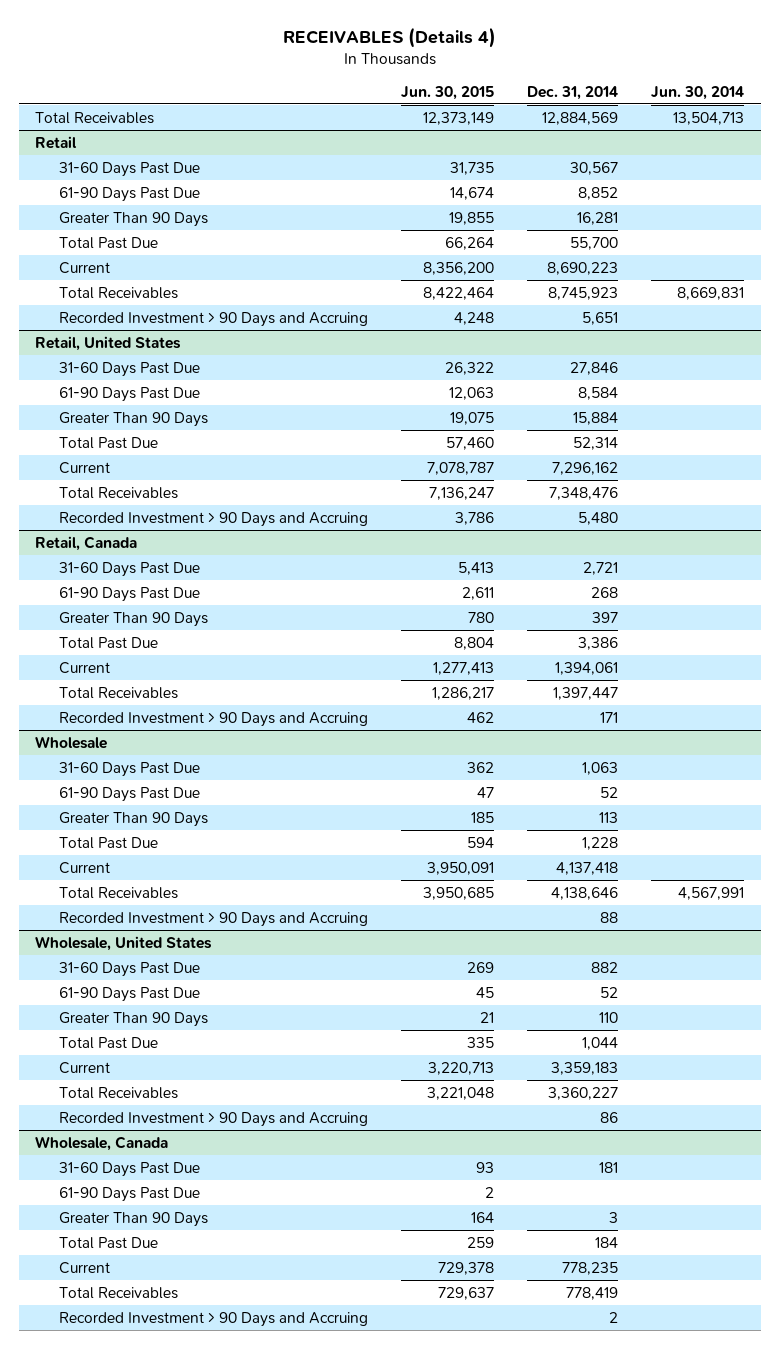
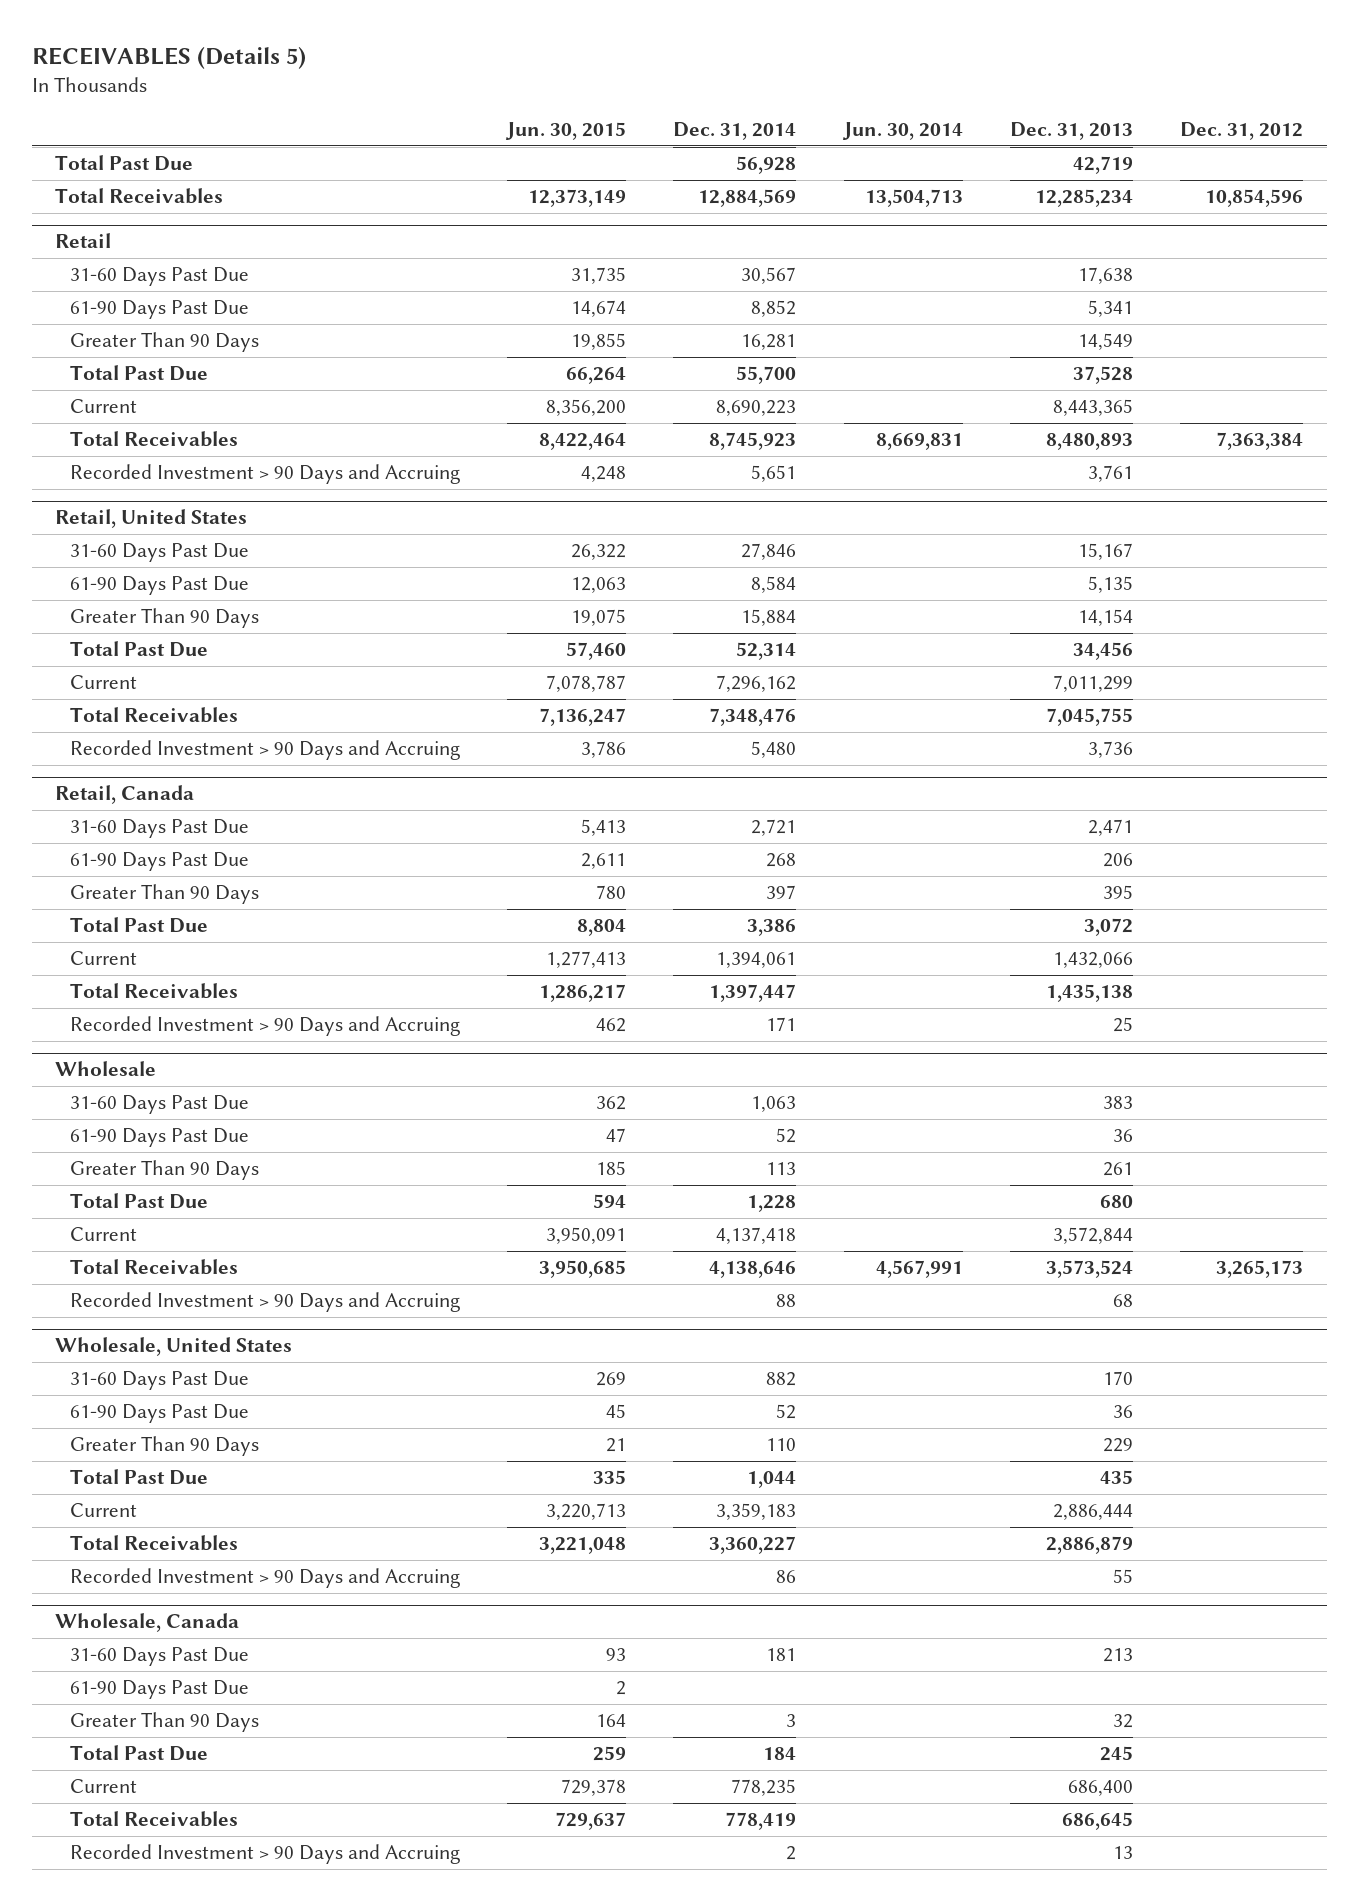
[282,26,496,48] RECEIVABLES (Details 4) -> [31,46,306,69] RECEIVABLES (Details 5)
none -> [1009,122,1133,141] Dec. 31, 2013
none -> [1179,122,1303,141] Dec. 31, 2012
none -> [55,155,194,172] Total Past Due

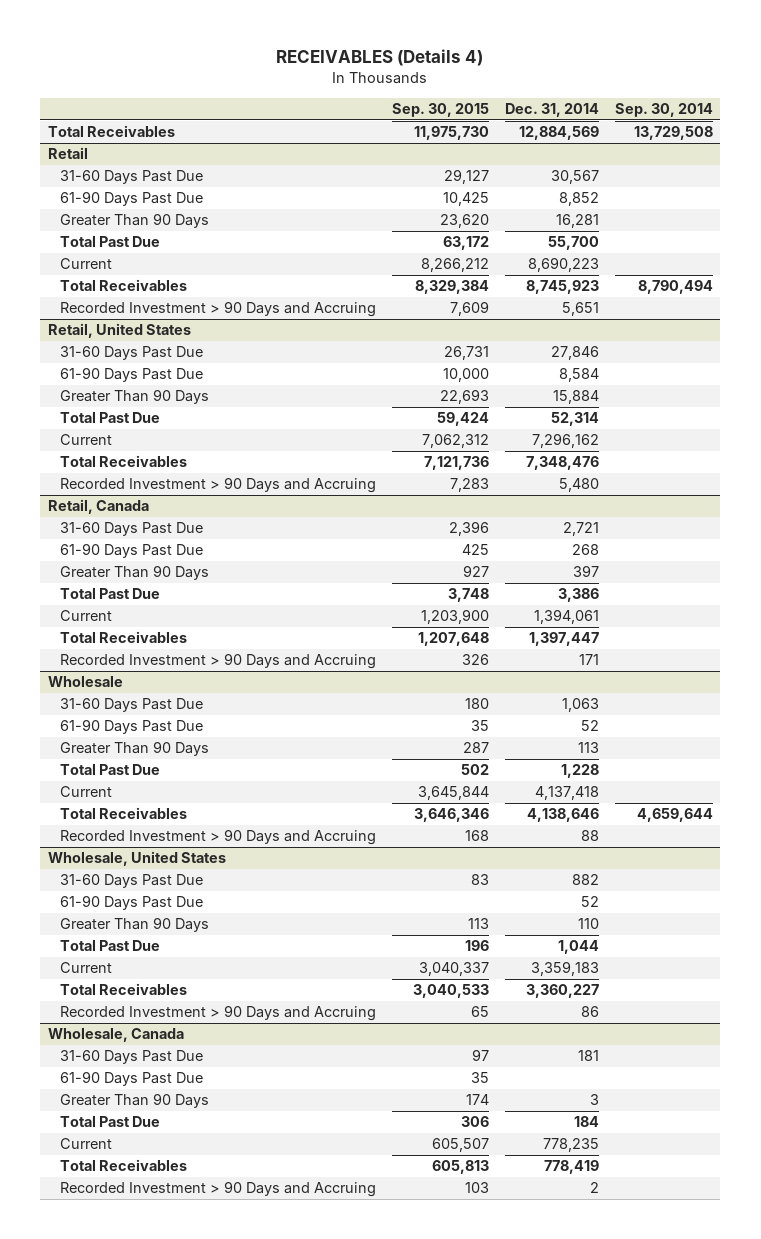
[31,46,306,69] RECEIVABLES (Details 5) -> [276,49,484,67] RECEIVABLES (Details 4)
[505,122,627,141] Jun. 30, 2015 -> none
[841,122,963,141] Jun. 30, 2014 -> none
[1009,122,1133,141] Dec. 31, 2013 -> none
[1179,122,1303,141] Dec. 31, 2012 -> none
none -> [391,103,489,118] Sep. 30, 2015
none -> [614,103,713,118] Sep. 30, 2014
[55,155,194,172] Total Past Due -> none

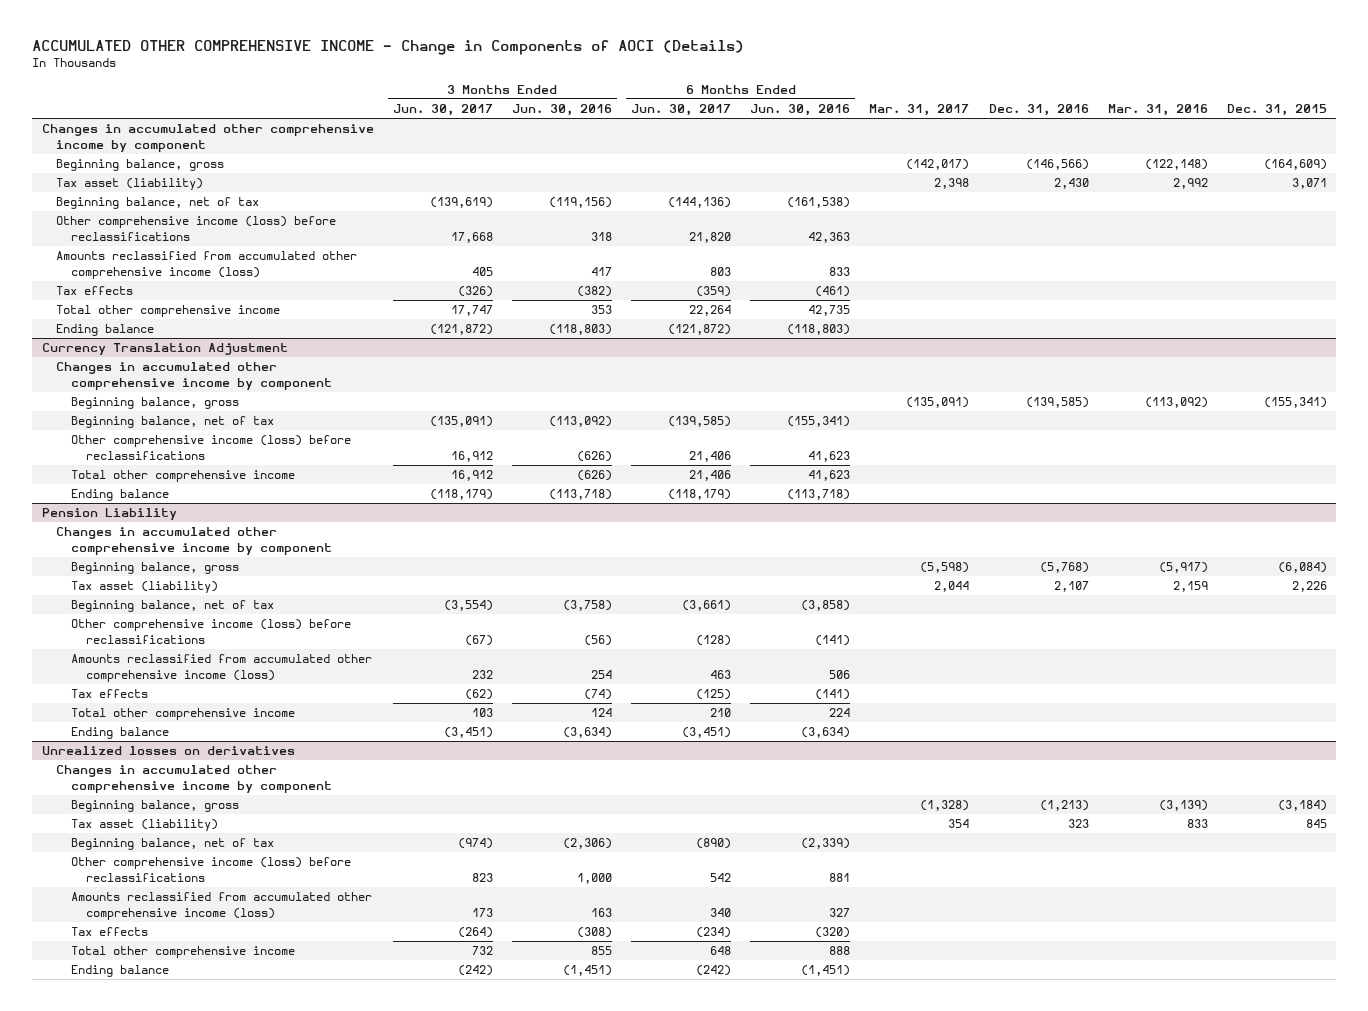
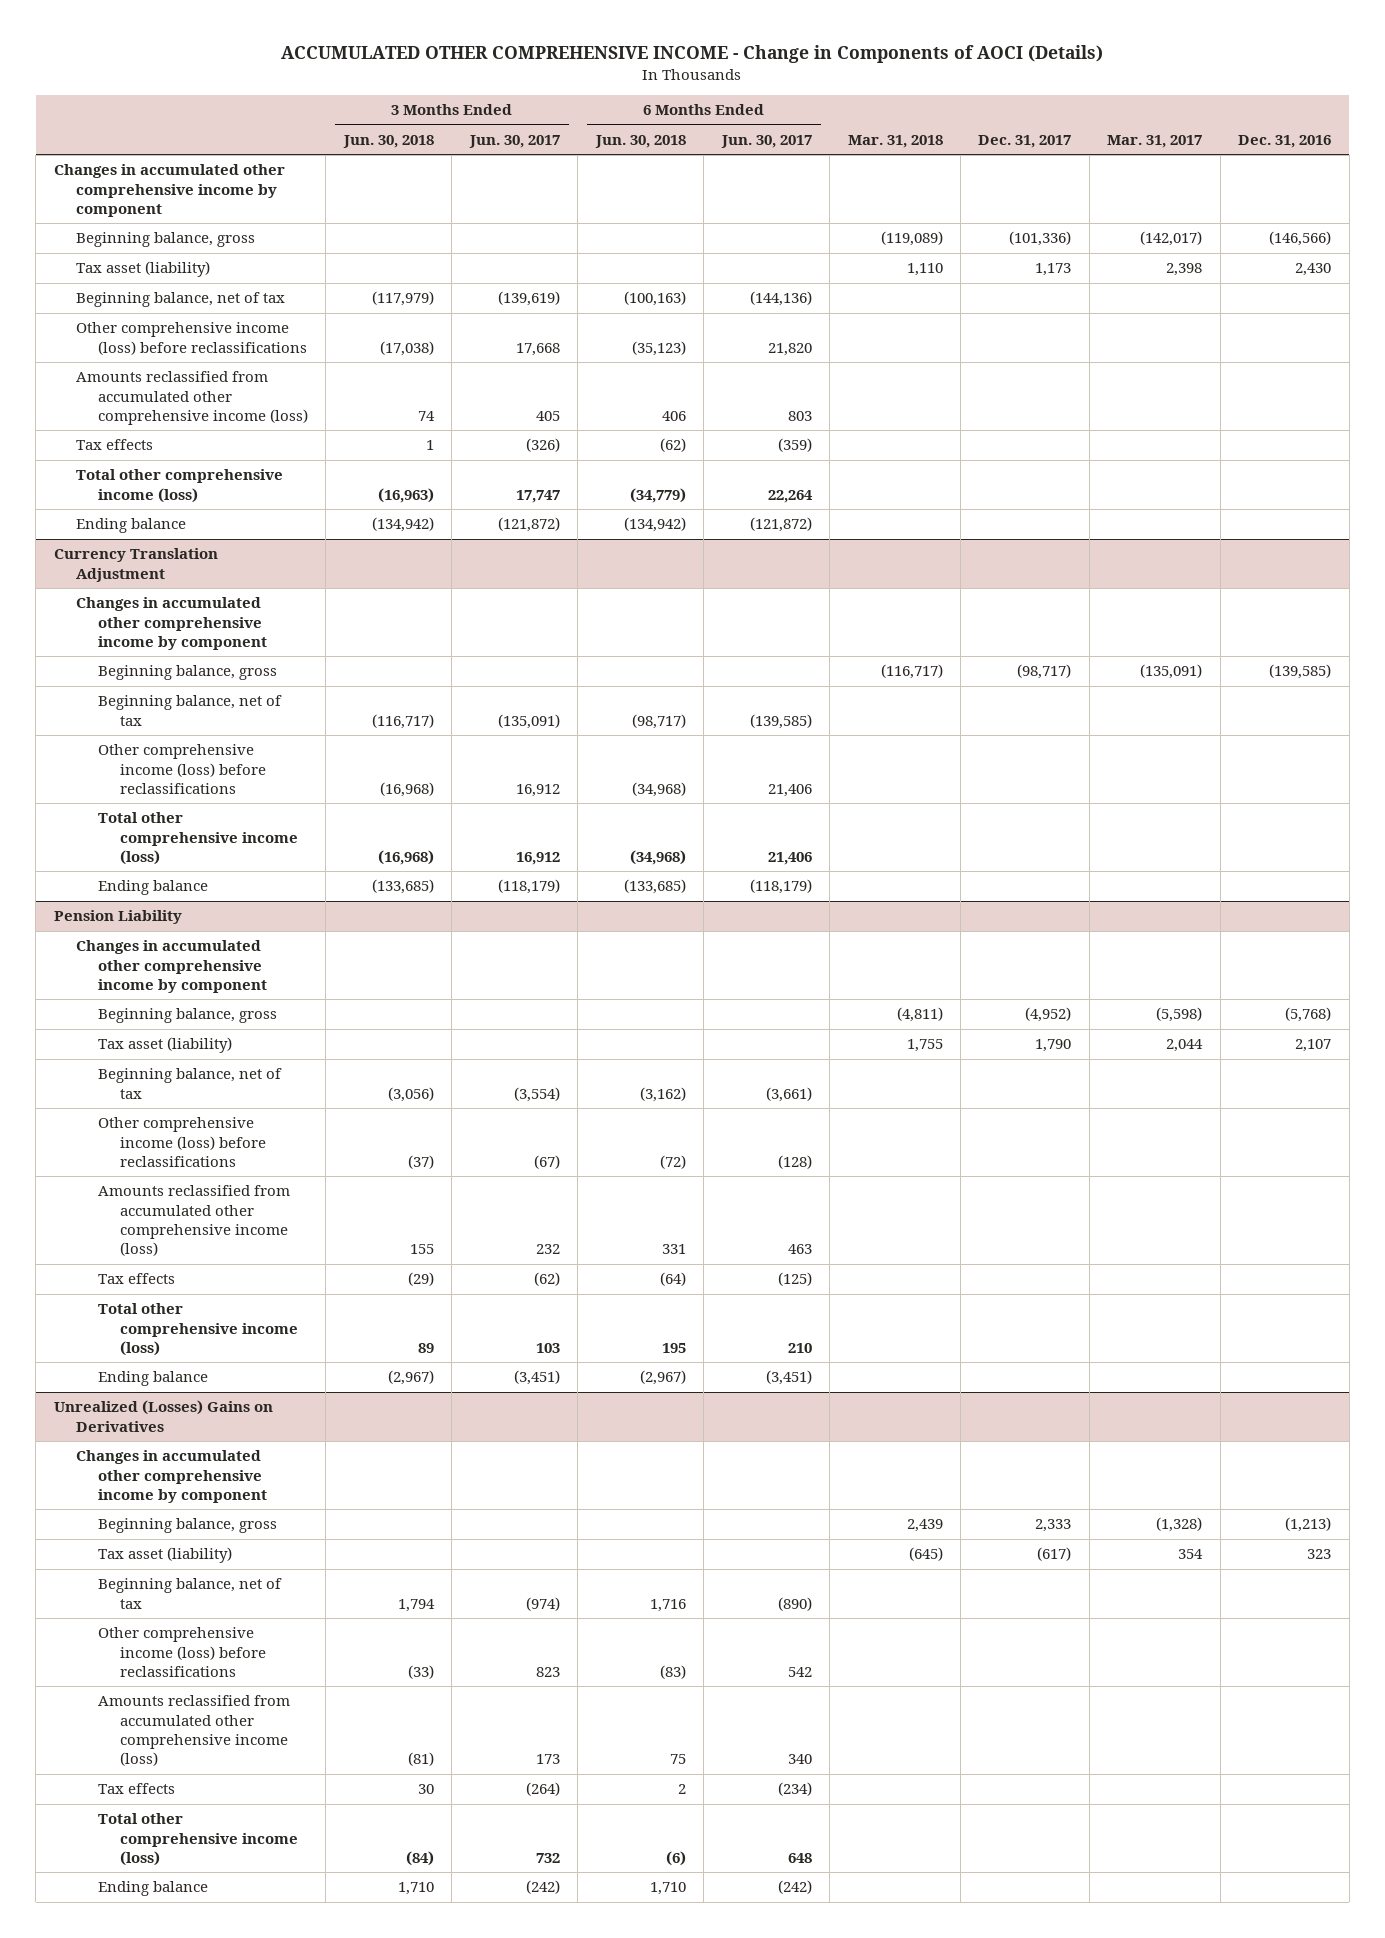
[511,104,612,117] Jun. 30, 2016 -> none
[750,104,851,117] Jun. 30, 2016 -> none
[1107,104,1208,117] Mar. 31, 2016 -> none
[1226,104,1327,117] Dec. 31, 2015 -> none
none -> [342,134,434,148] Jun. 30, 2018
none -> [594,134,686,148] Jun. 30, 2018
none -> [847,134,943,148] Mar. 31, 2018
none -> [978,134,1072,148] Dec. 31, 2017
[56,305,281,318] Total other comprehensive income -> [75,469,283,503] Total other comprehensive income (loss)
[71,470,296,483] Total other comprehensive income -> [97,812,299,865] Total other comprehensive income (loss)
[71,708,296,721] Total other comprehensive income -> [97,1303,299,1356] Total other comprehensive income (loss)
[41,746,295,756] Unrealized losses on derivatives -> [53,1400,273,1432] Unrealized (Losses) Gains on Derivatives
[71,946,296,959] Total other comprehensive income -> [97,1813,299,1866] Total other comprehensive income (loss)

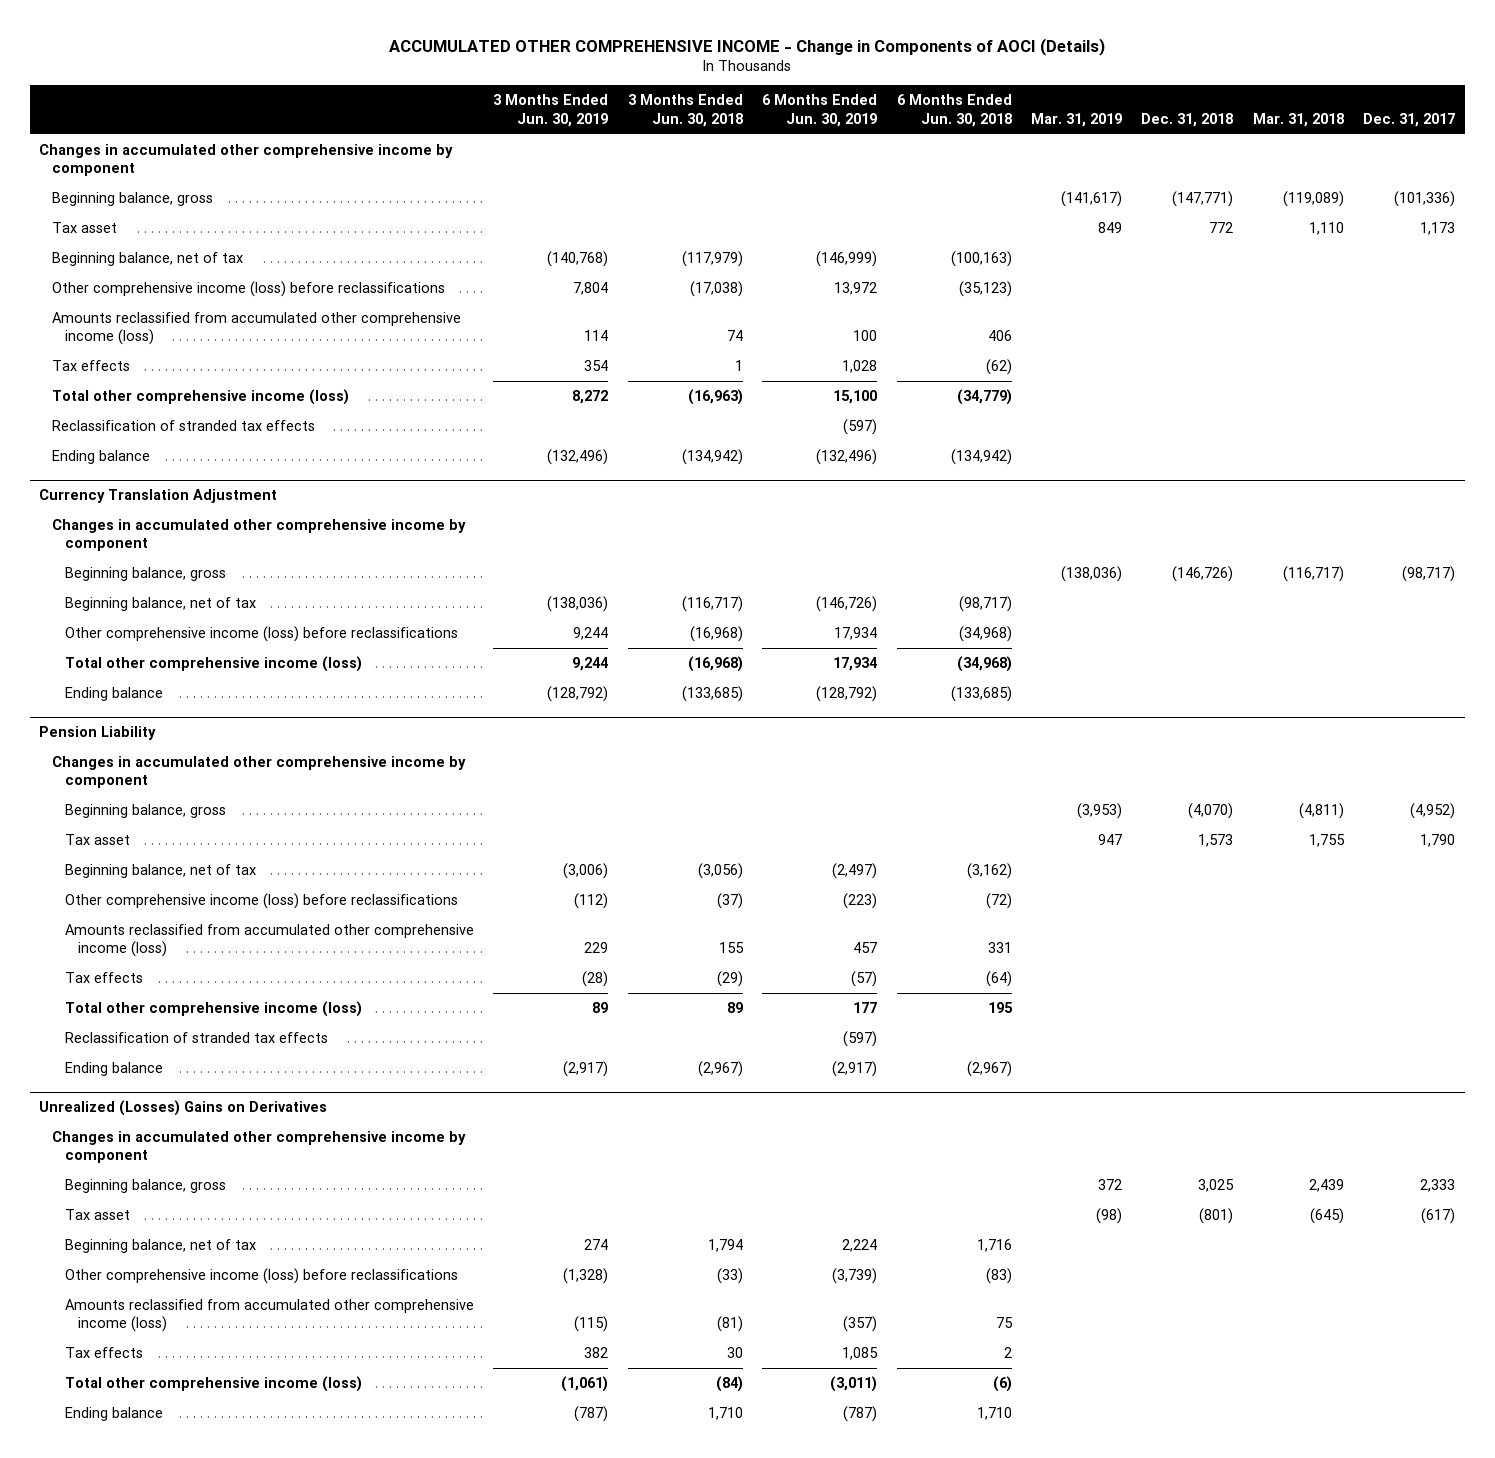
[468,134,560,148] Jun. 30, 2017 -> none
[720,134,812,148] Jun. 30, 2017 -> none
[1107,134,1203,148] Mar. 31, 2017 -> none
[1238,134,1332,148] Dec. 31, 2016 -> none
none -> [493,94,609,127] 3 Months Ended Jun. 30, 2019
none -> [762,94,878,127] 6 Months Ended Jun. 30, 2019
none -> [1030,112,1122,127] Mar. 31, 2019
none -> [1141,112,1234,127] Dec. 31, 2018
[75,261,210,278] Tax asset (liability) -> [52,221,118,233] Tax asset
none -> [52,419,316,431] Reclassification of stranded tax effects
[97,1037,232,1054] Tax asset (liability) -> [64,833,130,845] Tax asset
none -> [64,1031,328,1043] Reclassification of stranded tax effects
[97,1547,232,1564] Tax asset (liability) -> [64,1208,130,1220] Tax asset

